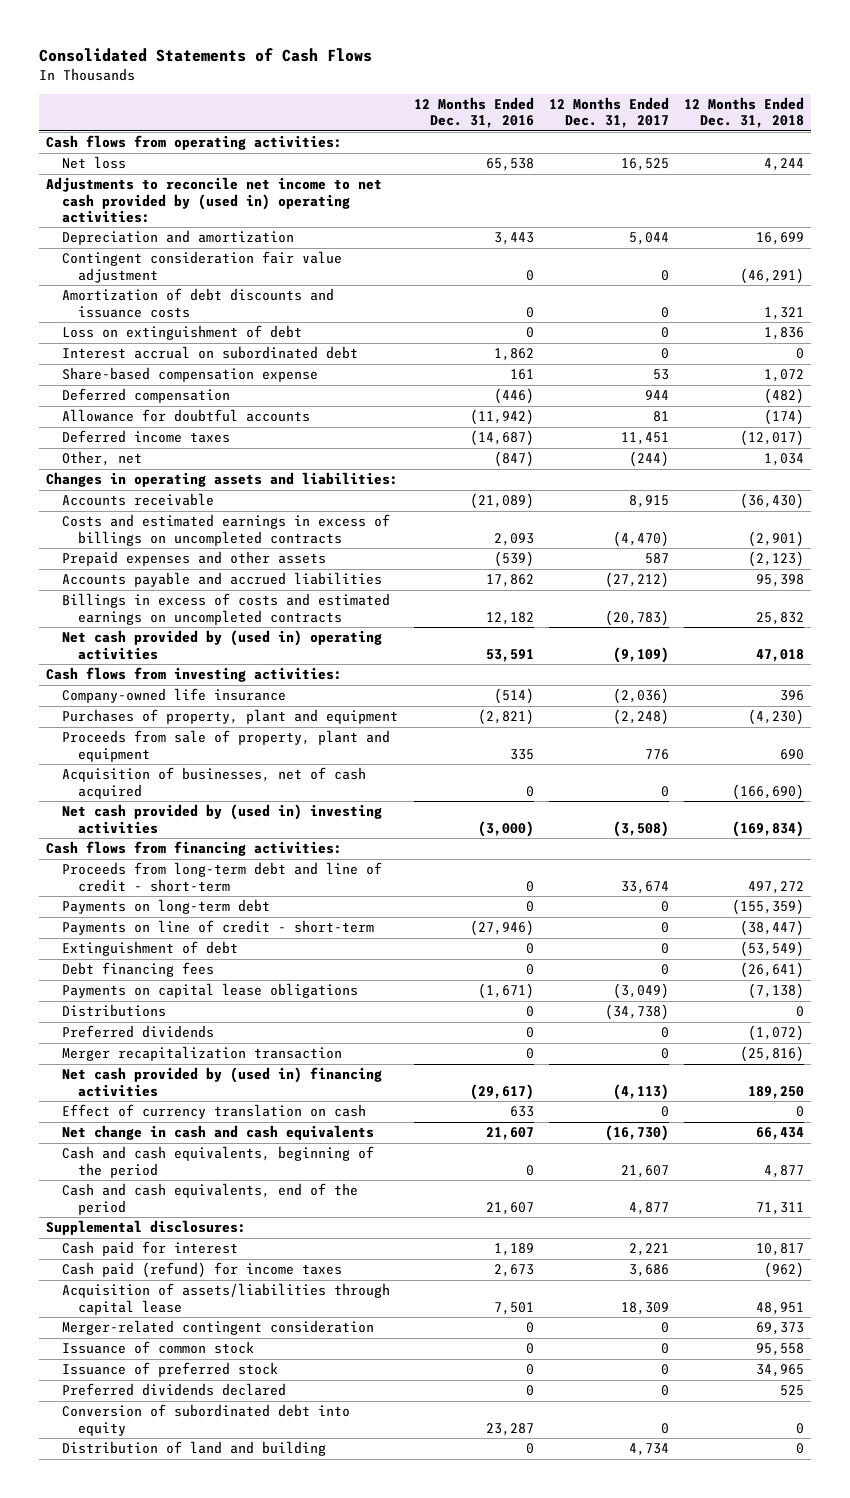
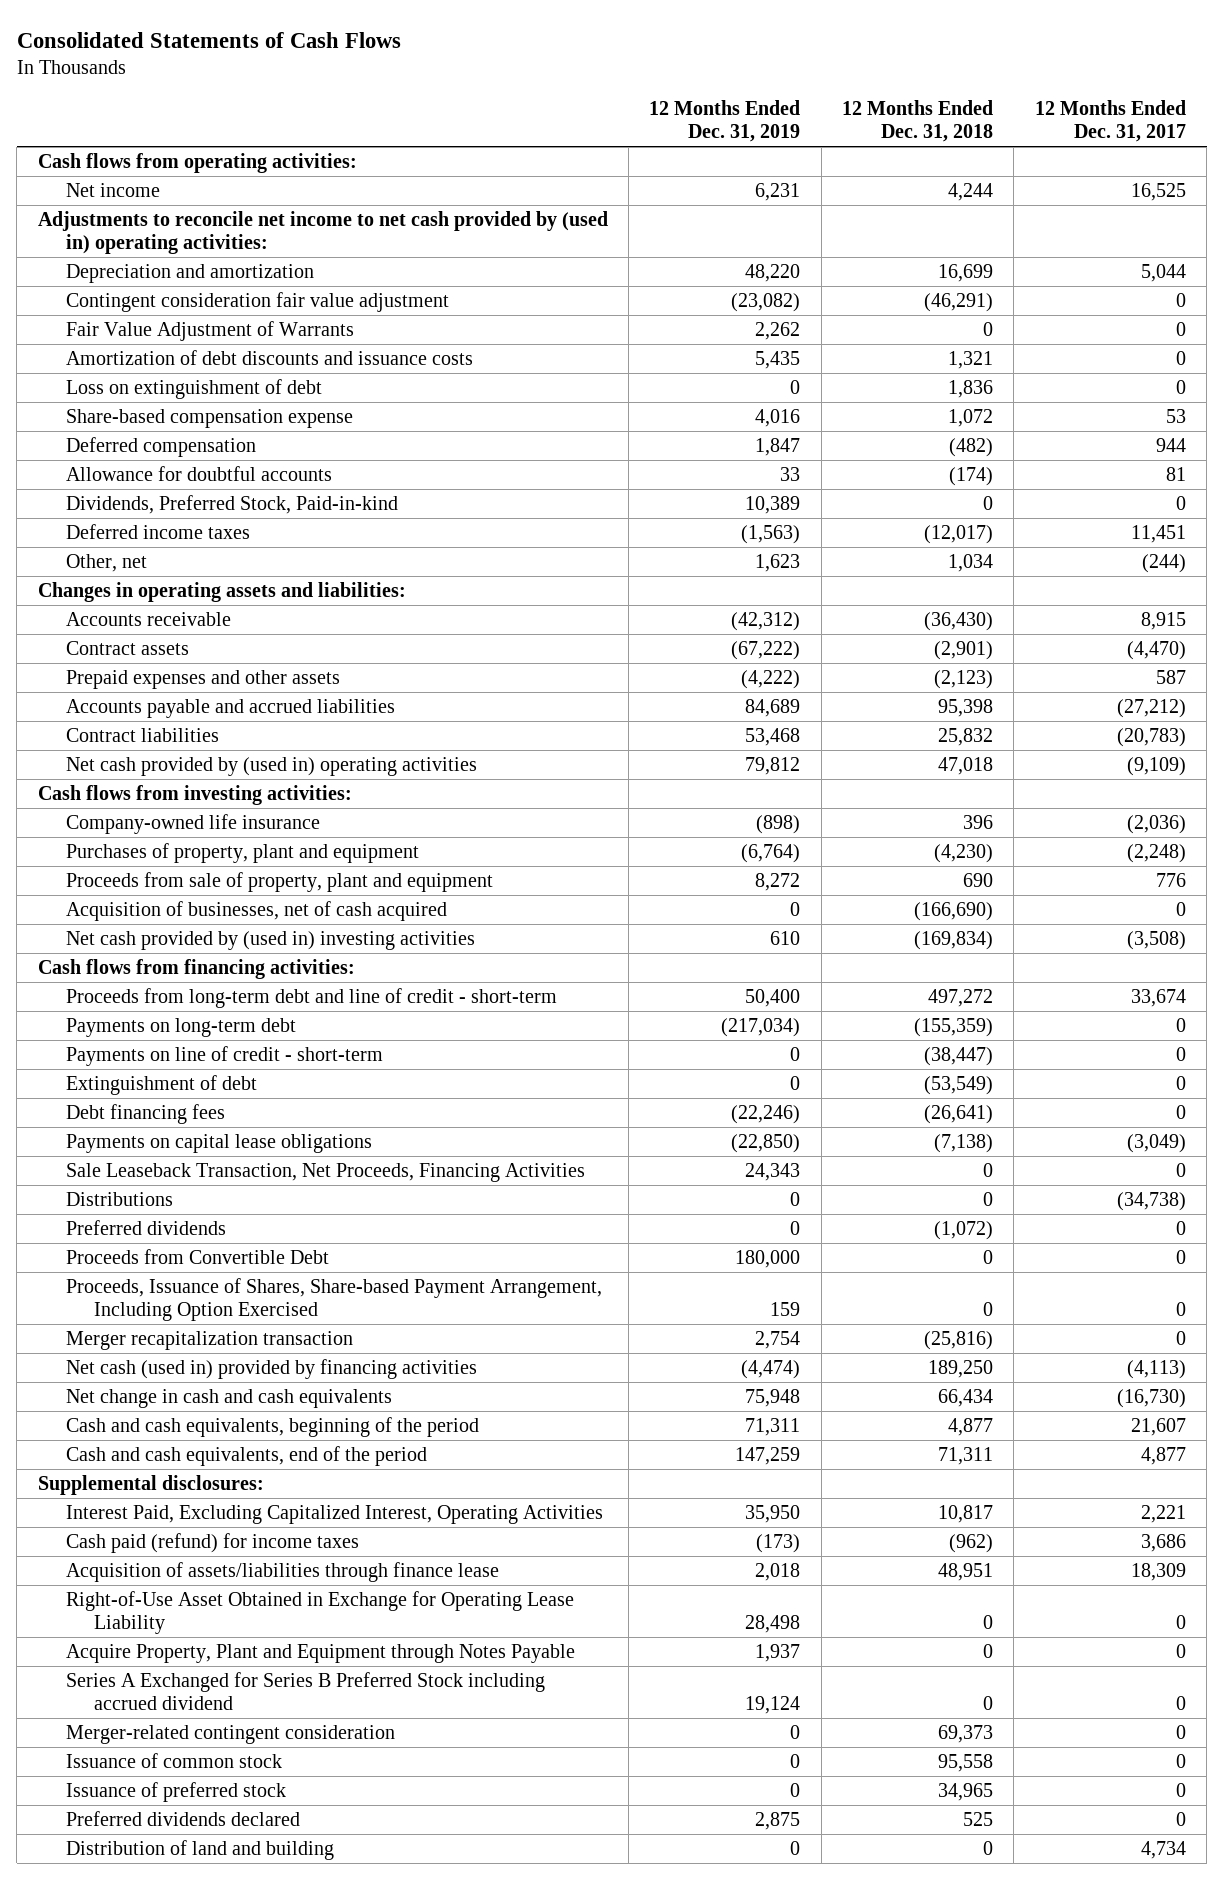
[413,96,534,129] 12 Months Ended Dec. 31, 2016 -> none
none -> [649,99,801,143] 12 Months Ended Dec. 31, 2019
[61,156,126,170] Net loss -> [65,182,160,197] Net income
none -> [65,320,354,341] Fair Value Adjustment of Warrants
[61,346,358,360] Interest accrual on subordinated debt -> none
none -> [65,494,398,514] Dividends, Preferred Stock, Paid-in-kind
[61,514,390,546] Costs and estimated earnings in excess of billings on uncompleted contracts -> [65,640,189,655] Contract assets
[61,593,390,625] Billings in excess of costs and estimated earnings on uncompleted contracts -> [65,727,219,742] Contract liabilities
none -> [65,1162,585,1182] Sale Leaseback Transaction, Net Proceeds, Financing Activities
none -> [65,1248,329,1264] Proceeds from Convertible Debt
none -> [65,1277,602,1322] Proceeds, Issuance of Shares, Share-based Payment Arrangement, Including Option Exercised
[61,1104,366,1120] Effect of currency translation on cash -> none
[61,1067,382,1097] Net cash provided by (used in) financing activities -> [65,1358,477,1379] Net cash (used in) provided by financing activities
[61,1241,238,1257] Cash paid for interest -> [65,1504,603,1524] Interest Paid, Excluding Capitalized Interest, Operating Activities
[61,1283,390,1315] Acquisition of assets/liabilities through capital lease -> [65,1561,499,1582] Acquisition of assets/liabilities through finance lease
none -> [65,1590,574,1635] Right-of-Use Asset Obtained in Exchange for Operating Lease Liability
none -> [65,1643,575,1663] Acquire Property, Plant and Equipment through Notes Payable
none -> [65,1671,545,1711] Series A Exchanged for Series B Preferred Stock including accrued dividend
[61,1404,350,1436] Conversion of subordinated debt into equity -> none

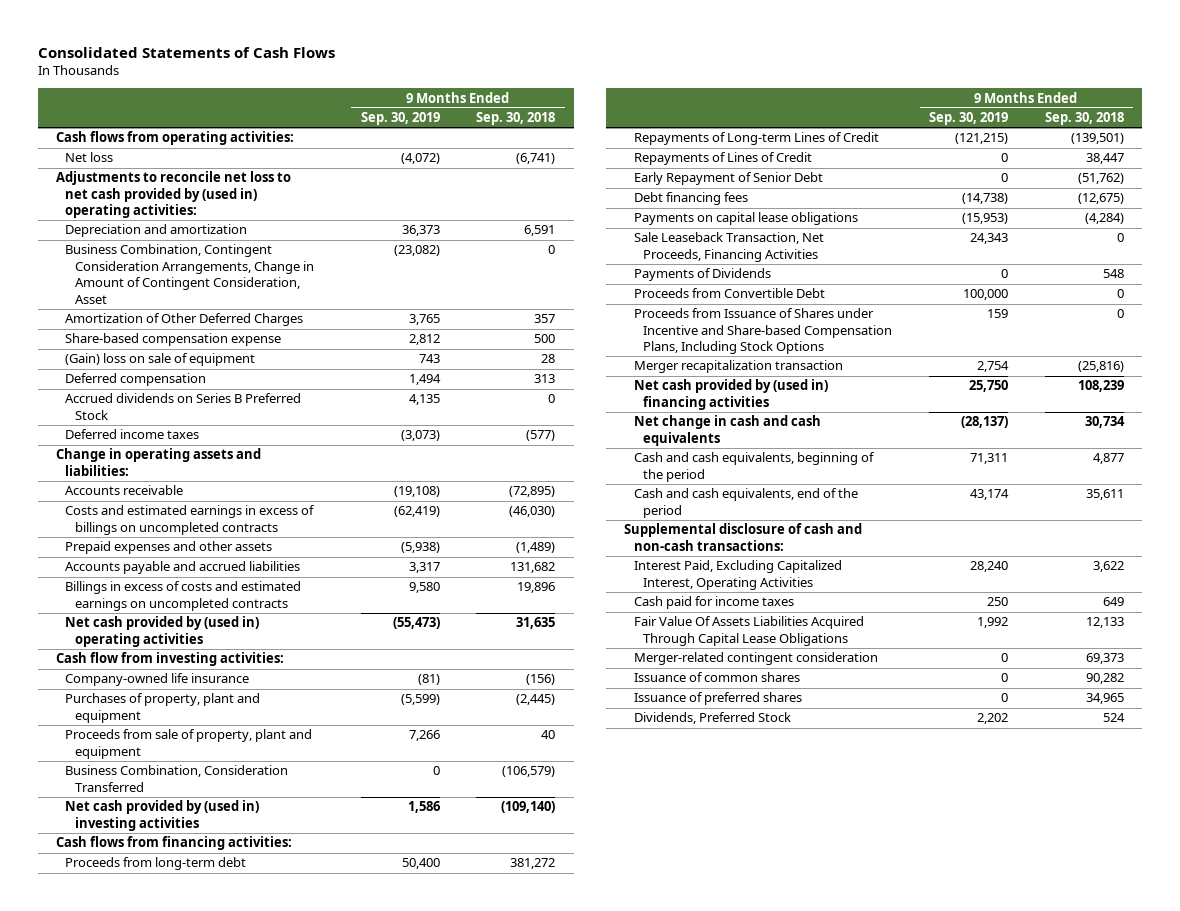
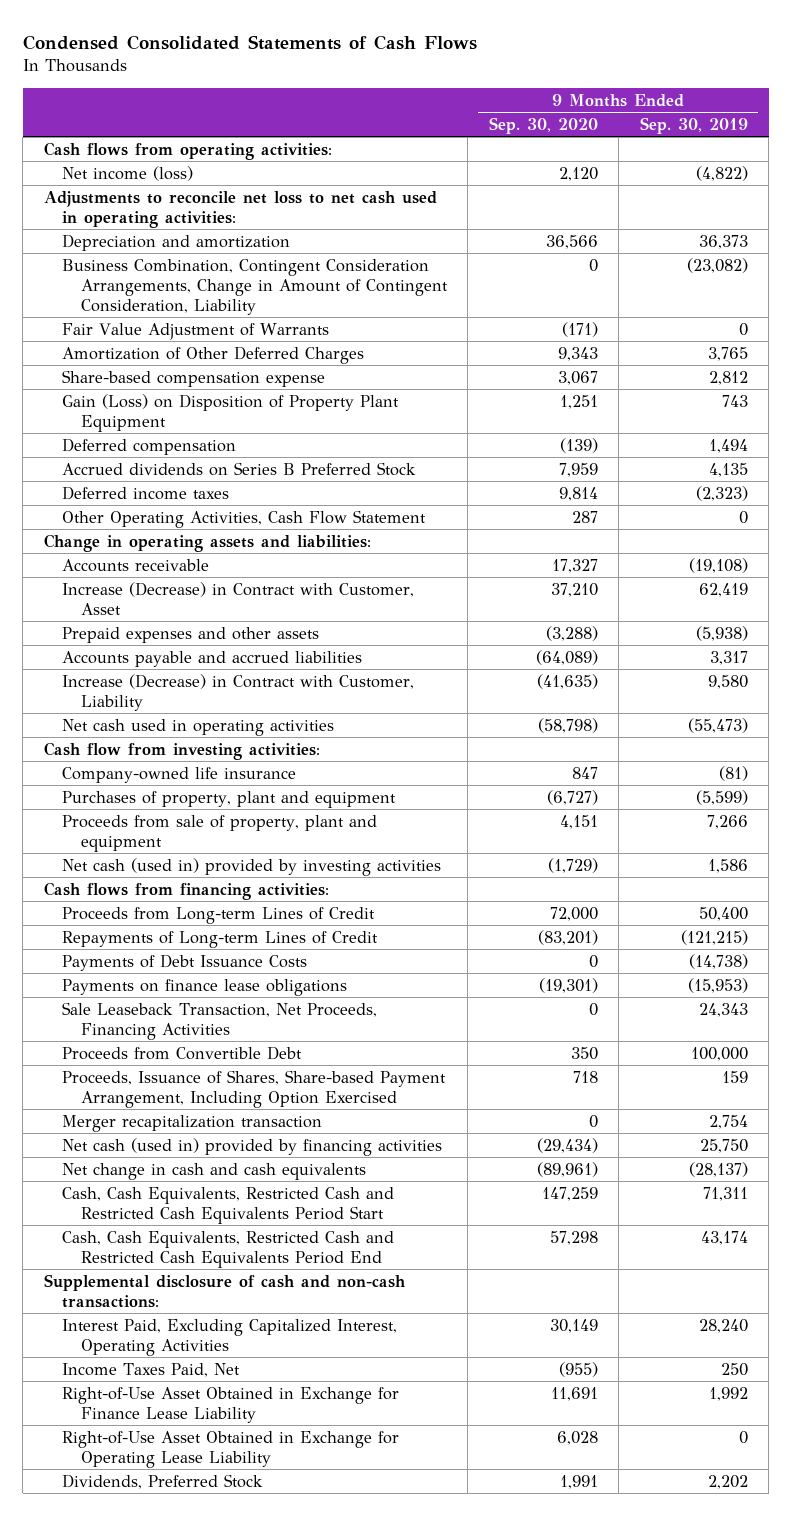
[37,46,335,58] Consolidated Statements of Cash Flows -> [22,34,477,50] Condensed Consolidated Statements of Cash Flows
[476,112,556,126] Sep. 30, 2018 -> none
none -> [488,116,598,134] Sep. 30, 2020
[65,152,114,163] Net loss -> [62,165,194,181] Net income (loss)
[400,153,440,165] (4,072) -> [695,165,748,181] (4,822)
[56,171,292,219] Adjustments to reconcile net loss to net cash provided by (used in) operating activities: -> [43,190,437,228] Adjustments to reconcile net loss to net cash used in operating activities:
[65,244,314,304] Business Combination, Contingent Consideration Arrangements, Change in Amount of Contingent Consideration, Asset -> [62,258,448,315] Business Combination, Contingent Consideration Arrangements, Change in Amount of Contingent Consideration, Liability
none -> [62,322,330,340] Fair Value Adjustment of Warrants
[65,353,256,367] (Gain) loss on sale of equipment -> [62,393,400,432] Gain (Loss) on Disposition of Property Plant Equipment
[400,430,440,442] (3,073) -> [695,485,748,501] (2,323)
none -> [62,509,427,528] Other Operating Activities, Cash Flow Statement
[65,505,316,535] Costs and estimated earnings in excess of billings on uncompleted contracts -> none
none -> [62,581,415,615] Increase (Decrease) in Contract with Customer, Asset
[65,581,302,611] Billings in excess of costs and estimated earnings on uncompleted contracts -> [62,673,415,711] Increase (Decrease) in Contract with Customer, Liability
[65,616,260,647] Net cash provided by (used in) operating activities -> [62,718,335,736] Net cash used in operating activities
[65,765,289,792] Business Combination, Consideration Transferred -> none
[65,800,260,831] Net cash provided by (used in) investing activities -> [62,857,442,876] Net cash (used in) provided by investing activities
[65,857,247,871] Proceeds from long-term debt -> [62,906,376,924] Proceeds from Long-term Lines of Credit
[633,152,812,166] Repayments of Lines of Credit -> none
[633,172,823,186] Early Repayment of Senior Debt -> none
[633,192,748,206] Debt financing fees -> [62,953,308,971] Payments of Debt Issuance Costs
[633,212,858,226] Payments on capital lease obligations -> [62,978,348,996] Payments on finance lease obligations
[633,268,771,282] Payments of Dividends -> none
[633,308,893,355] Proceeds from Issuance of Shares under Incentive and Share-based Compensation Plans, Including Stock Options -> [62,1069,447,1108] Proceeds, Issuance of Shares, Share-based Payment Arrangement, Including Option Exercised
[633,379,828,410] Net cash provided by (used in) financing activities -> [62,1137,443,1156] Net cash (used in) provided by financing activities
[633,452,875,482] Cash and cash equivalents, beginning of the period -> [62,1186,395,1224] Cash, Cash Equivalents, Restricted Cash and Restricted Cash Equivalents Period Start
[633,488,858,518] Cash and cash equivalents, end of the period -> [62,1230,395,1268] Cash, Cash Equivalents, Restricted Cash and Restricted Cash Equivalents Period End
[633,652,878,666] Merger-related contingent consideration -> none
[633,672,800,683] Issuance of common shares -> none
[633,692,802,706] Issuance of preferred shares -> none
[633,596,794,610] Cash paid for income taxes -> [62,1362,241,1377] Income Taxes Paid, Net
[633,616,864,646] Fair Value Of Assets Liabilities Acquired Through Capital Lease Obligations -> [62,1386,400,1423] Right-of-Use Asset Obtained in Exchange for Finance Lease Liability
none -> [62,1430,400,1468] Right-of-Use Asset Obtained in Exchange for Operating Lease Liability

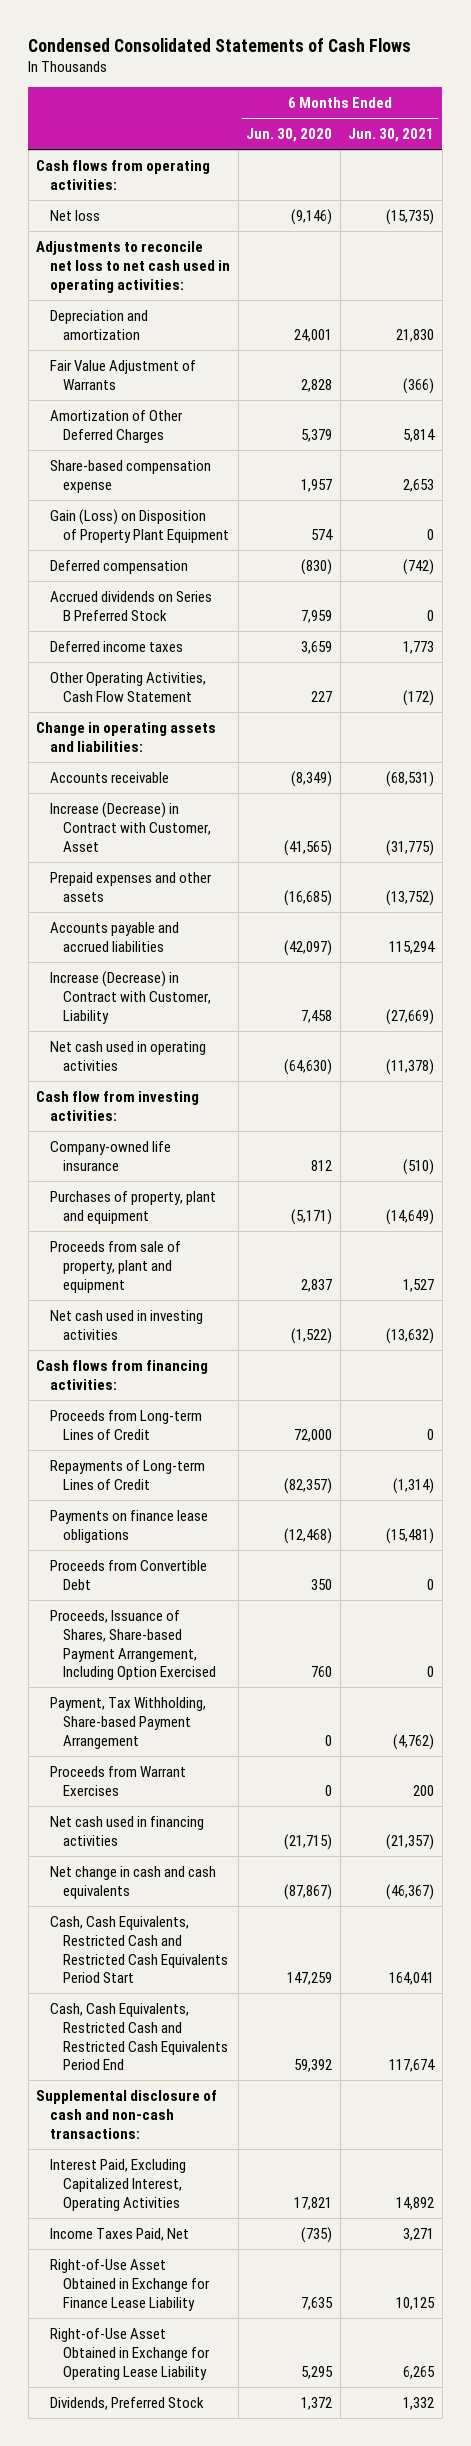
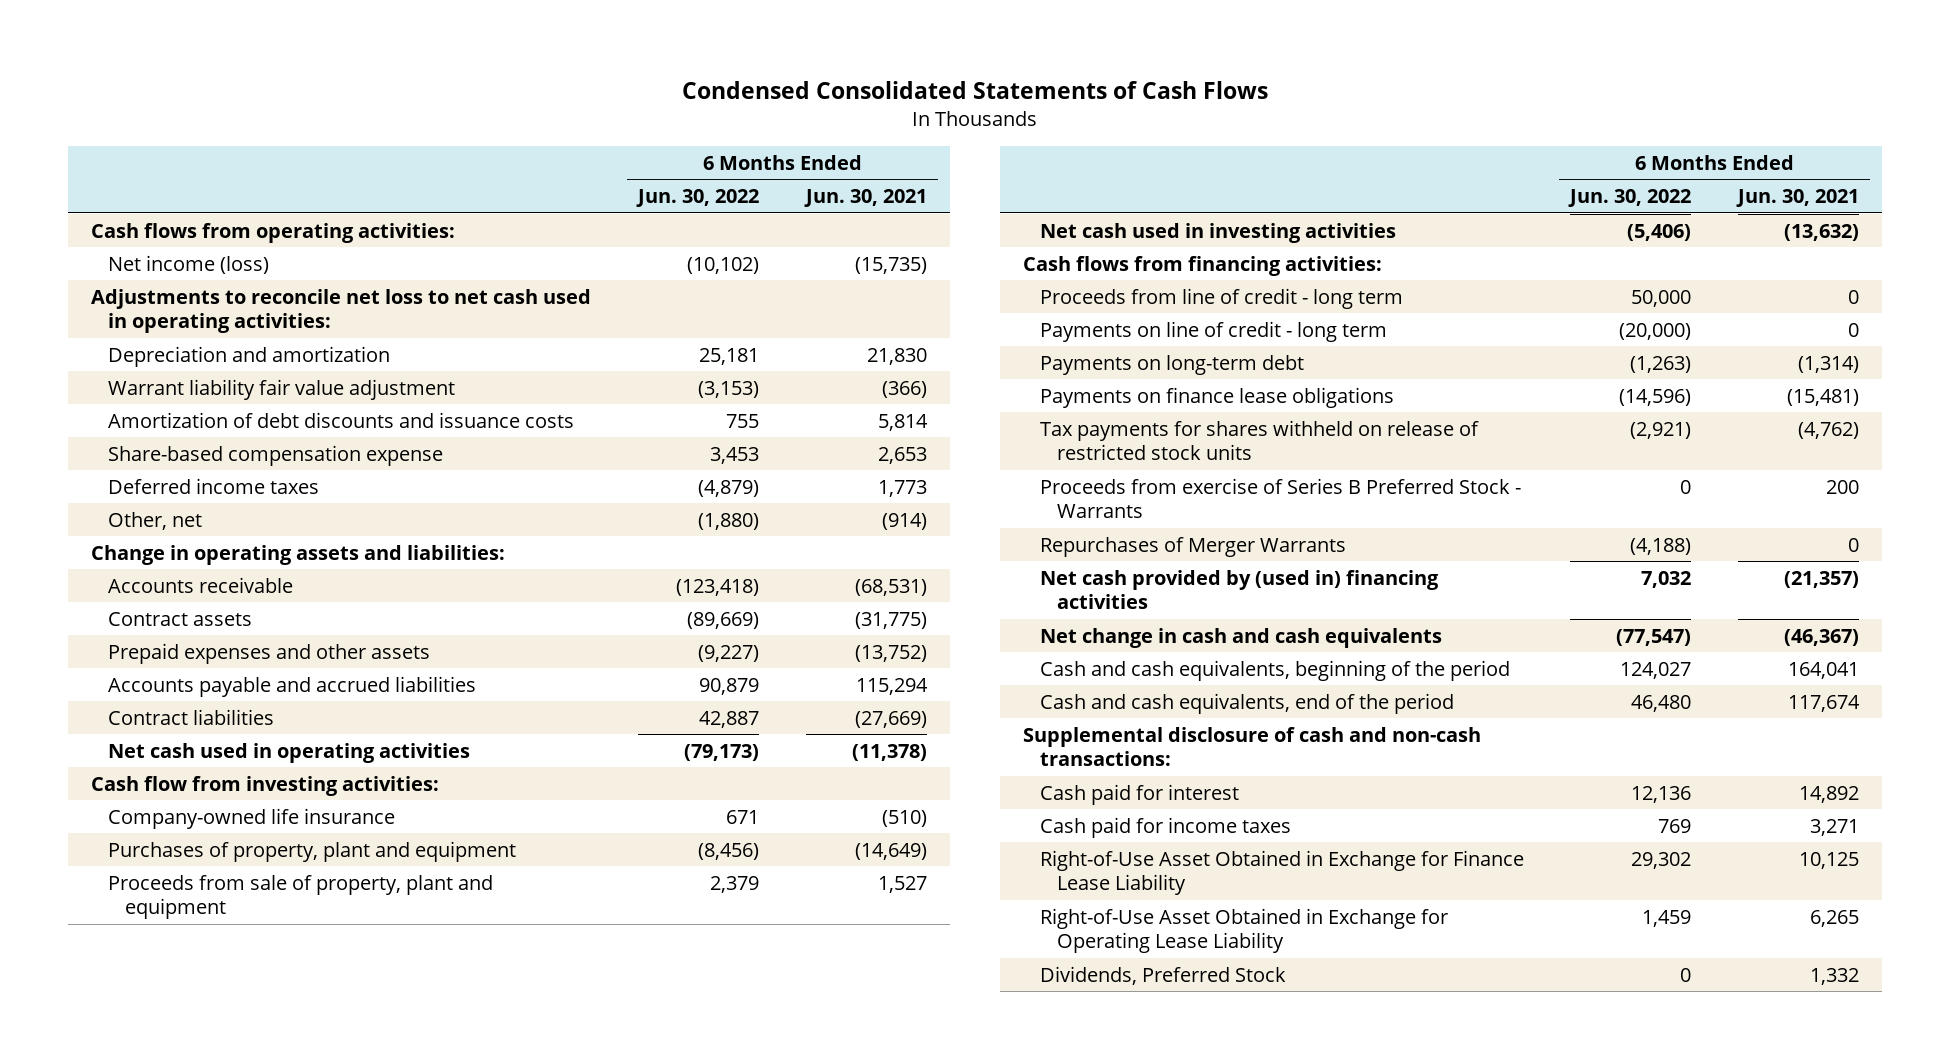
[246,128,333,143] Jun. 30, 2020 -> none
none -> [636,189,760,208] Jun. 30, 2022
[49,209,100,221] Net loss -> [108,254,270,274] Net income (loss)
[49,359,196,390] Fair Value Adjustment of Warrants -> [108,378,456,400] Warrant liability fair value adjustment
[49,409,183,443] Amortization of Other Deferred Charges -> [108,411,575,428] Amortization of debt discounts and issuance costs
[49,508,230,543] Gain (Loss) on Disposition of Property Plant Equipment -> none
[49,559,188,574] Deferred compensation -> none
[49,590,212,621] Accrued dividends on Series B Preferred Stock -> none
[49,671,206,702] Other Operating Activities, Cash Flow Statement -> none
none -> [108,511,203,530] Other, net
[49,801,212,852] Increase (Decrease) in Contract with Customer, Asset -> [108,611,253,626] Contract assets
[49,970,212,1024] Increase (Decrease) in Contract with Customer, Liability -> [108,708,275,725] Contract liabilities
[49,1409,202,1440] Proceeds from Long-term Lines of Credit -> [1039,287,1403,309] Proceeds from line of credit - long term
[49,1459,205,1490] Repayments of Long-term Lines of Credit -> [1039,320,1387,342] Payments on line of credit - long term
[393,1477,435,1494] (1,314) -> [1847,322,1859,337] 0
none -> [1039,354,1304,375] Payments on long-term debt
[49,1559,207,1590] Proceeds from Convertible Debt -> none
[49,1609,217,1681] Proceeds, Issuance of Shares, Share-based Payment Arrangement, Including Option Exercised -> none
[49,1696,206,1749] Payment, Tax Withholding, Share-based Payment Arrangement -> [1039,419,1479,461] Tax payments for shares withheld on release of restricted stock units
[49,1765,186,1796] Proceeds from Warrant Exercises -> [1039,477,1521,519] Proceeds from exercise of Series B Preferred Stock - Warrants
none -> [1039,536,1346,557] Repurchases of Merger Warrants
[49,1815,204,1846] Net cash used in financing activities -> [1039,569,1439,610] Net cash provided by (used in) financing activities
[49,1915,229,1984] Cash, Cash Equivalents, Restricted Cash and Restricted Cash Equivalents Period Start -> [1039,659,1510,681] Cash and cash equivalents, beginning of the period
[49,2002,229,2071] Cash, Cash Equivalents, Restricted Cash and Restricted Cash Equivalents Period End -> [1039,692,1454,714] Cash and cash equivalents, end of the period
[49,2158,186,2211] Interest Paid, Excluding Capitalized Interest, Operating Activities -> [1039,783,1239,805] Cash paid for interest
[49,2227,189,2241] Income Taxes Paid, Net -> [1039,816,1291,838] Cash paid for income taxes

